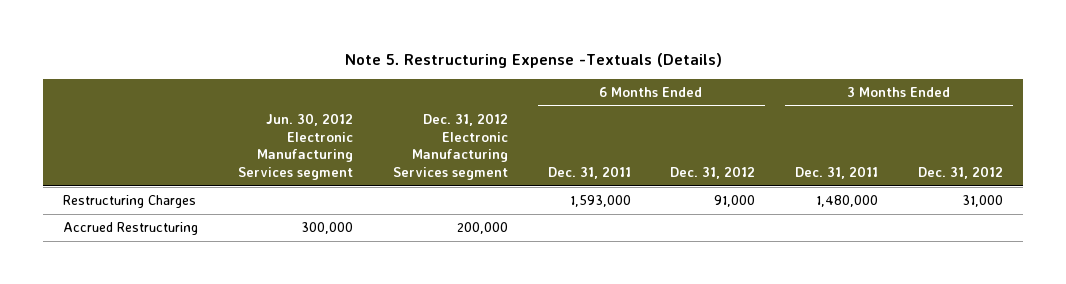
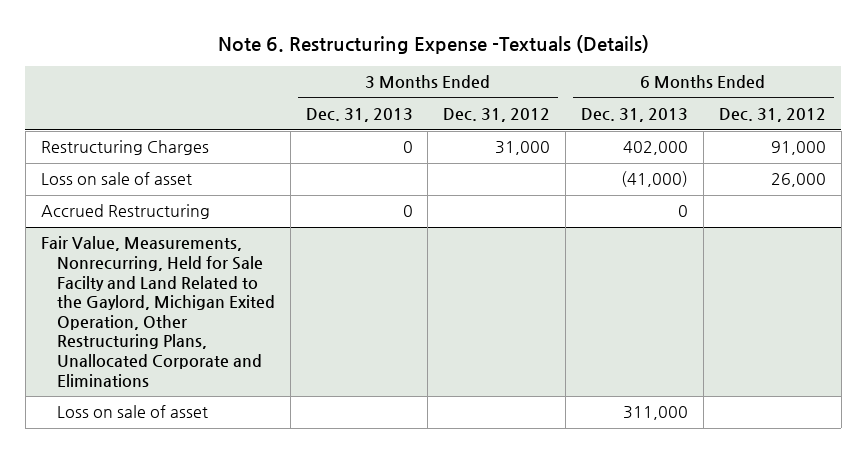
[345,53,723,69] Note 5. Restructuring Expense -Textuals (Details) -> [218,35,650,55] Note 6. Restructuring Expense -Textuals (Details)
[238,113,354,180] Jun. 30, 2012 Electronic Manufacturing Services segment -> none
[392,113,508,180] Dec. 31, 2012 Electronic Manufacturing Services segment -> none
[547,165,631,179] Dec. 31, 2011 -> none
[795,165,879,179] Dec. 31, 2011 -> none
none -> [305,108,413,123] Dec. 31, 2013
none -> [581,108,689,123] Dec. 31, 2013
none -> [40,172,192,186] Loss on sale of asset
none -> [40,236,275,387] Fair Value, Measurements, Nonrecurring, Held for Sale Facilty and Land Related to the Gaylord, Michigan Exited Operation, Other Restructuring Plans, Unallocated Corporate and Eliminations
none -> [56,405,208,419] Loss on sale of asset

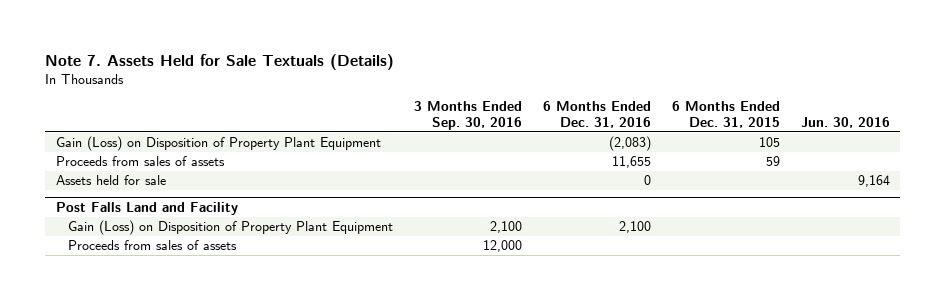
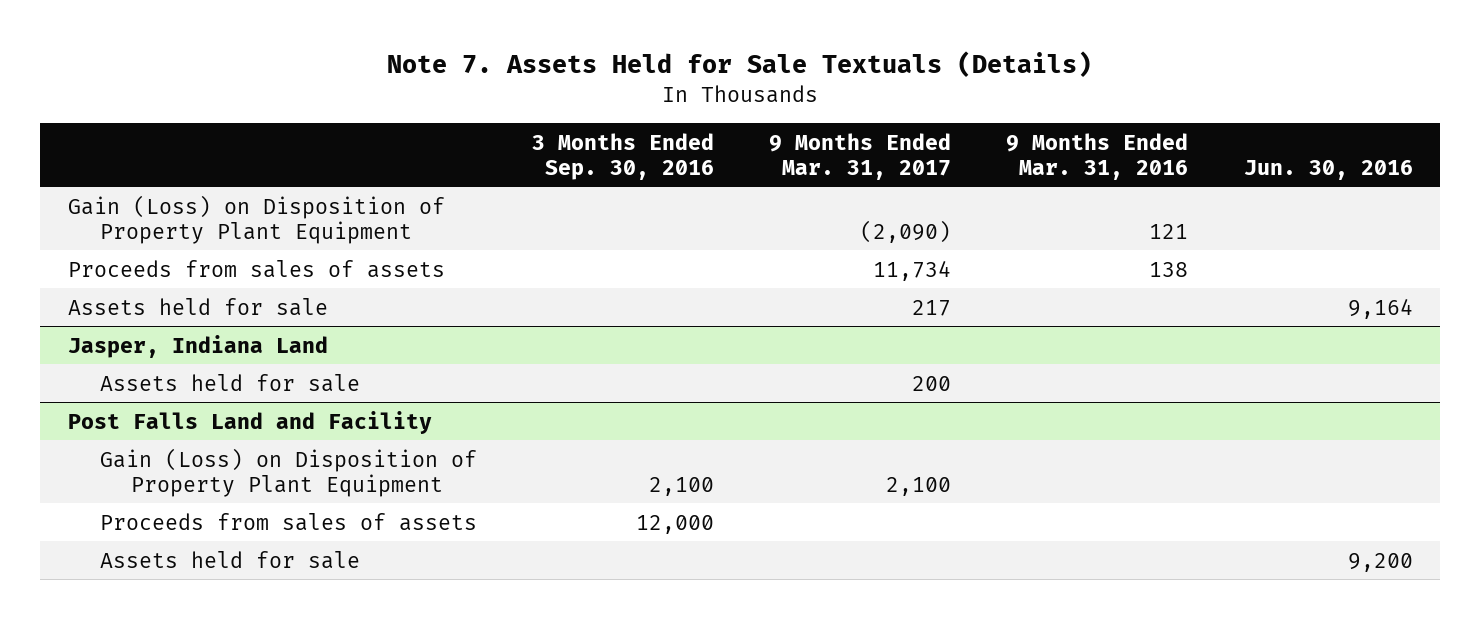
[542,101,651,129] 6 Months Ended Dec. 31, 2016 -> none
[671,101,780,129] 6 Months Ended Dec. 31, 2015 -> none
none -> [769,132,952,180] 9 Months Ended Mar. 31, 2017
none -> [1006,132,1189,180] 9 Months Ended Mar. 31, 2016
none -> [68,334,329,358] Jasper, Indiana Land
none -> [99,373,360,392] Assets held for sale
none -> [99,550,360,569] Assets held for sale

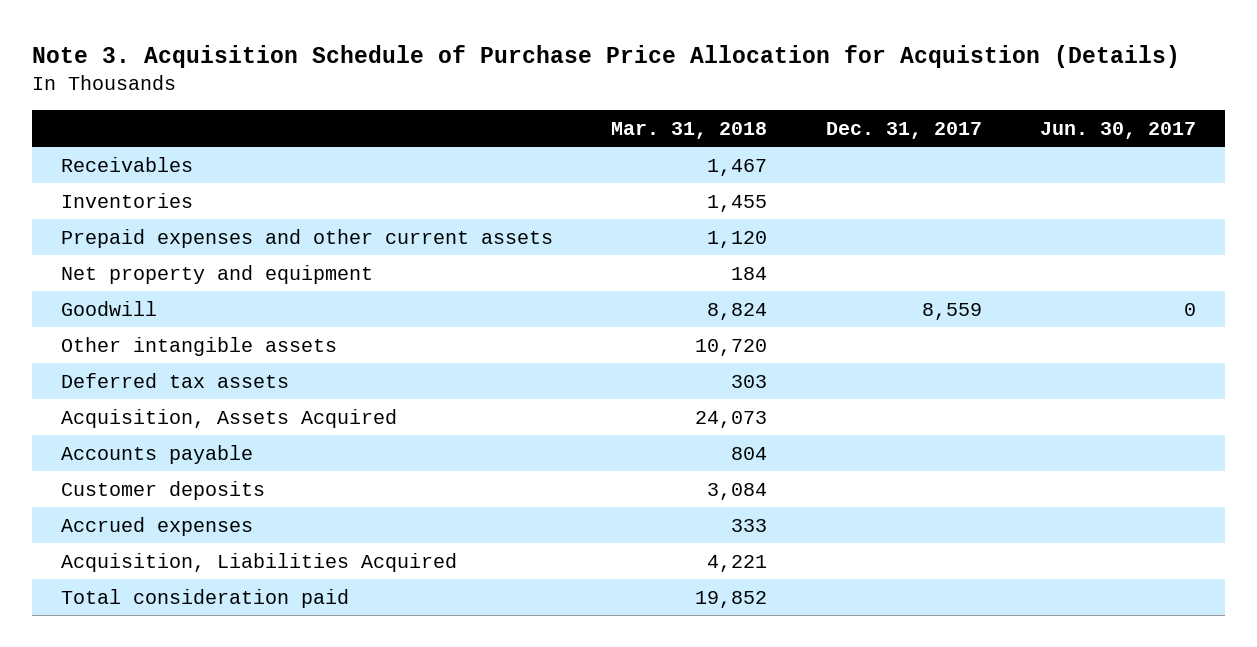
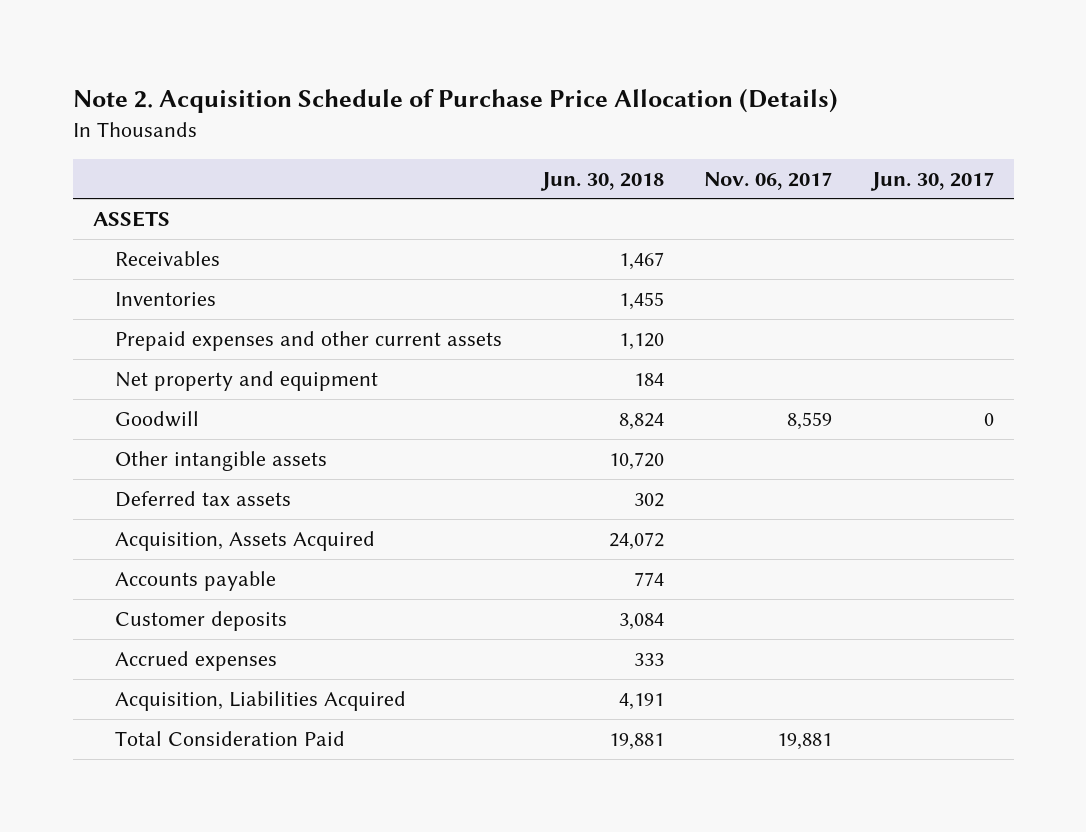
[31,45,1180,69] Note 3. Acquisition Schedule of Purchase Price Allocation for Acquistion (Details) -> [72,87,838,113] Note 2. Acquisition Schedule of Purchase Price Allocation (Details)
[611,121,768,139] Mar. 31, 2018 -> none
[825,121,982,139] Dec. 31, 2017 -> none
none -> [539,171,664,191] Jun. 30, 2018
none -> [703,171,832,190] Nov. 06, 2017
none -> [92,211,170,228] ASSETS
[61,588,350,608] Total consideration paid -> [114,731,345,747] Total Consideration Paid

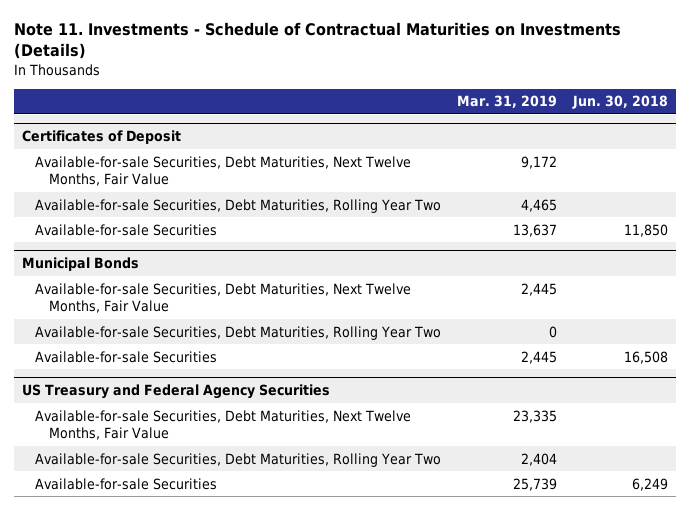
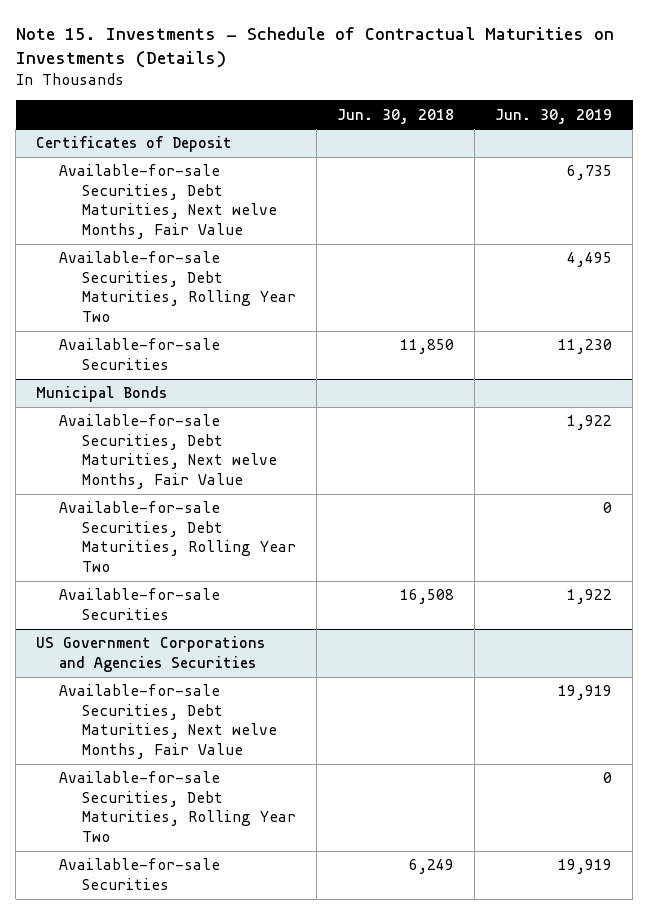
[13,22,621,60] Note 11. Investments - Schedule of Contractual Maturities on Investments (Details) -> [15,26,614,68] Note 15. Investments - Schedule of Contractual Maturities on Investments (Details)
[457,95,558,109] Mar. 31, 2019 -> none
none -> [495,108,613,124] Jun. 30, 2019
[35,155,412,187] Available-for-sale Securities, Debt Maturities, Next Twelve Months, Fair Value -> [59,164,277,239] Available-for-sale Securities, Debt Maturities, Next welve Months, Fair Value
[35,282,412,314] Available-for-sale Securities, Debt Maturities, Next Twelve Months, Fair Value -> [59,414,277,489] Available-for-sale Securities, Debt Maturities, Next welve Months, Fair Value
[21,384,330,400] US Treasury and Federal Agency Securities -> [36,636,266,672] US Government Corporations and Agencies Securities
[35,409,412,441] Available-for-sale Securities, Debt Maturities, Next Twelve Months, Fair Value -> [59,684,277,759] Available-for-sale Securities, Debt Maturities, Next welve Months, Fair Value

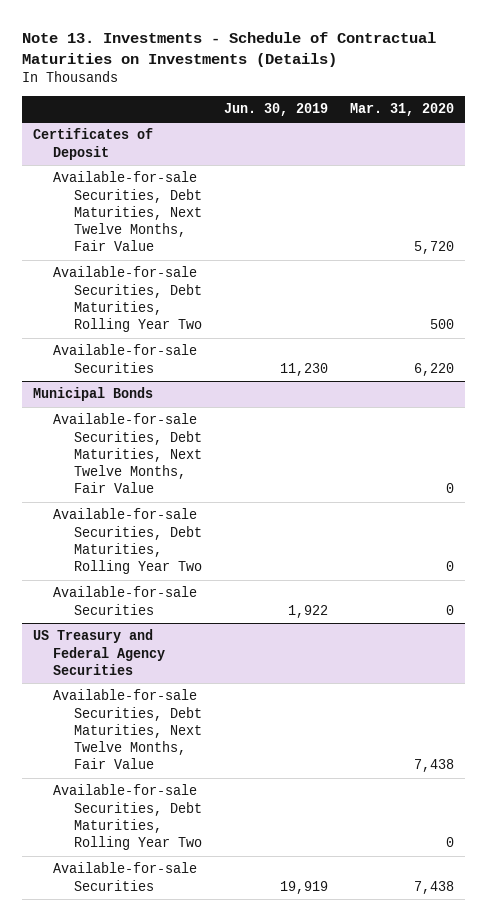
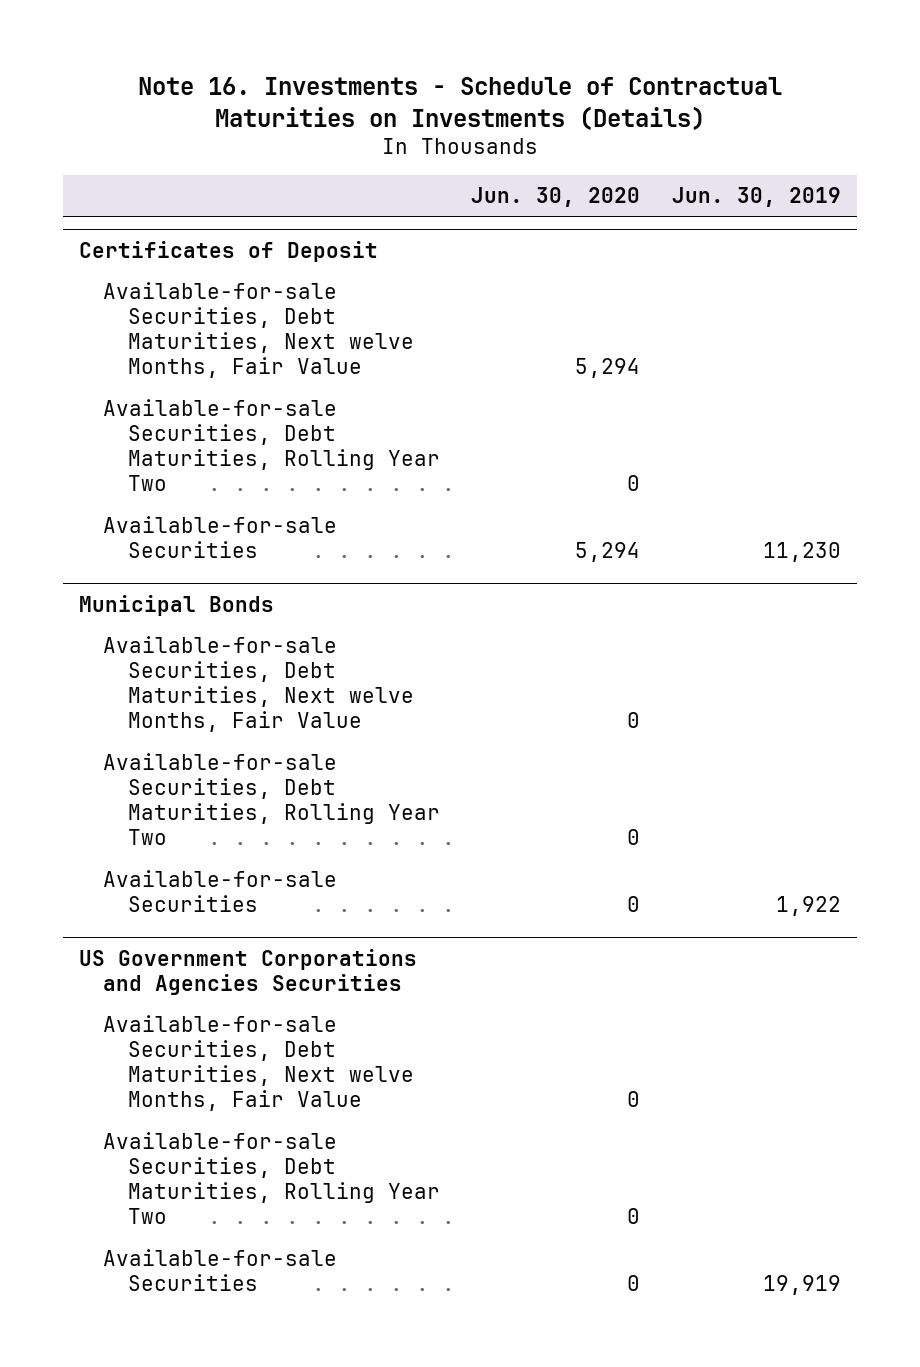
[21,31,436,67] Note 13. Investments - Schedule of Contractual Maturities on Investments (Details) -> [137,76,782,130] Note 16. Investments - Schedule of Contractual Maturities on Investments (Details)
[349,103,454,117] Mar. 31, 2020 -> none
none -> [471,187,641,208] Jun. 30, 2020
[53,171,203,252] Available-for-sale Securities, Debt Maturities, Next Twelve Months, Fair Value -> [103,282,414,379] Available-for-sale Securities, Debt Maturities, Next welve Months, Fair Value
[53,413,203,494] Available-for-sale Securities, Debt Maturities, Next Twelve Months, Fair Value -> [103,636,414,733] Available-for-sale Securities, Debt Maturities, Next welve Months, Fair Value
[32,629,166,675] US Treasury and Federal Agency Securities -> [78,948,417,995] US Government Corporations and Agencies Securities
[53,689,203,770] Available-for-sale Securities, Debt Maturities, Next Twelve Months, Fair Value -> [103,1015,414,1112] Available-for-sale Securities, Debt Maturities, Next welve Months, Fair Value

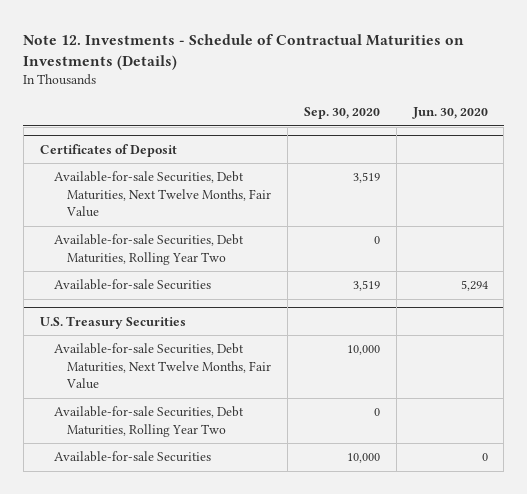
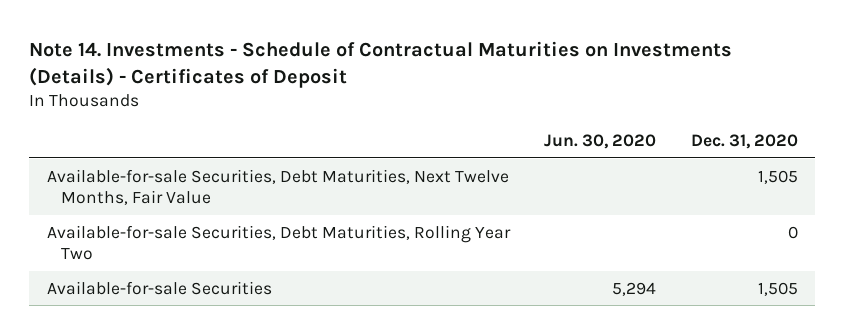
[23,33,465,70] Note 12. Investments - Schedule of Contractual Maturities on Investments (Details) -> [29,41,733,89] Note 14. Investments - Schedule of Contractual Maturities on Investments (Details) - Certificates of Deposit
[304,107,381,120] Sep. 30, 2020 -> none
none -> [690,134,798,150] Dec. 31, 2020
[39,143,177,157] Certificates of Deposit -> none
[39,315,186,329] U.S. Treasury Securities -> none
[53,343,272,390] Available-for-sale Securities, Debt Maturities, Next Twelve Months, Fair Value -> none
[53,406,244,437] Available-for-sale Securities, Debt Maturities, Rolling Year Two -> none
[53,451,211,463] Available-for-sale Securities -> none

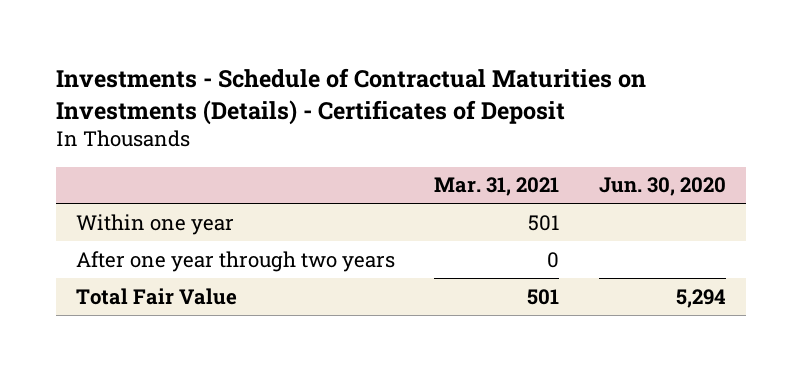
[29,41,733,89] Note 14. Investments - Schedule of Contractual Maturities on Investments (Details) - Certificates of Deposit -> [55,68,646,125] Investments - Schedule of Contractual Maturities on Investments (Details) - Certificates of Deposit
[690,134,798,150] Dec. 31, 2020 -> none
none -> [434,177,560,197] Mar. 31, 2021
[46,168,509,205] Available-for-sale Securities, Debt Maturities, Next Twelve Months, Fair Value -> [75,213,234,235] Within one year
[46,224,511,260] Available-for-sale Securities, Debt Maturities, Rolling Year Two -> [75,250,395,272] After one year through two years
[46,280,272,295] Available-for-sale Securities -> [75,287,237,305] Total Fair Value

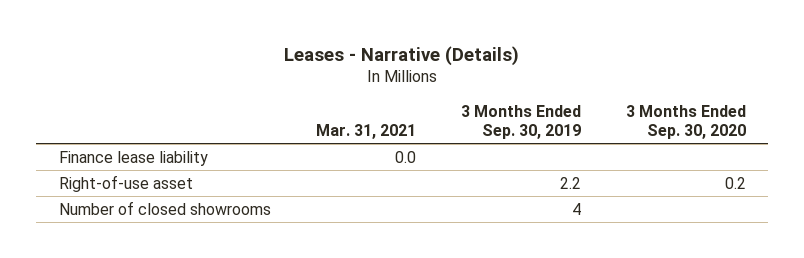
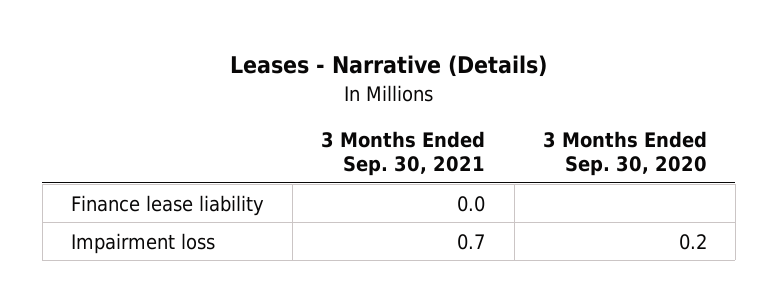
[315,124,416,140] Mar. 31, 2021 -> none
[460,104,581,140] 3 Months Ended Sep. 30, 2019 -> none
none -> [321,131,486,176] 3 Months Ended Sep. 30, 2021
[58,200,271,215] Number of closed showrooms -> none
[58,174,193,192] Right-of-use asset -> [71,232,216,254] Impairment loss

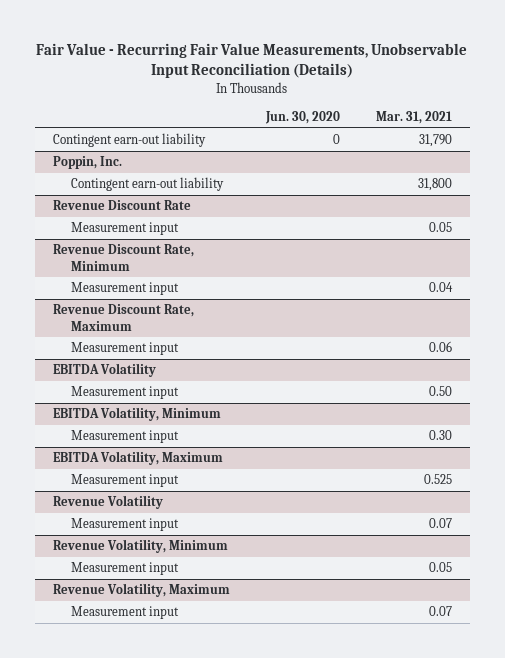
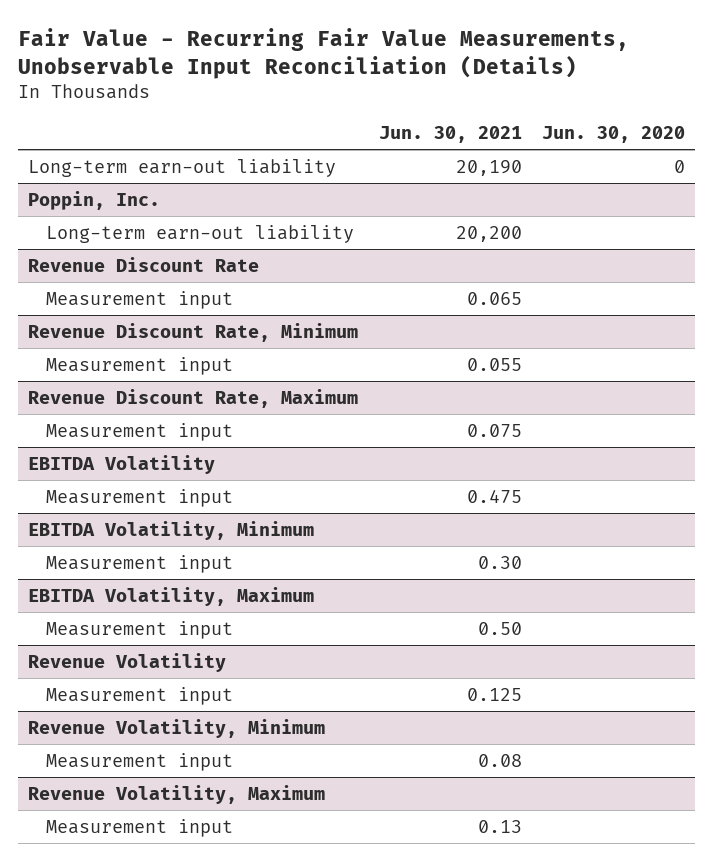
[375,110,452,124] Mar. 31, 2021 -> none
none -> [378,125,522,143] Jun. 30, 2021
[52,133,206,148] Contingent earn-out liability -> [28,158,337,177] Long-term earn-out liability
[71,177,225,192] Contingent earn-out liability -> [45,224,354,243] Long-term earn-out liability

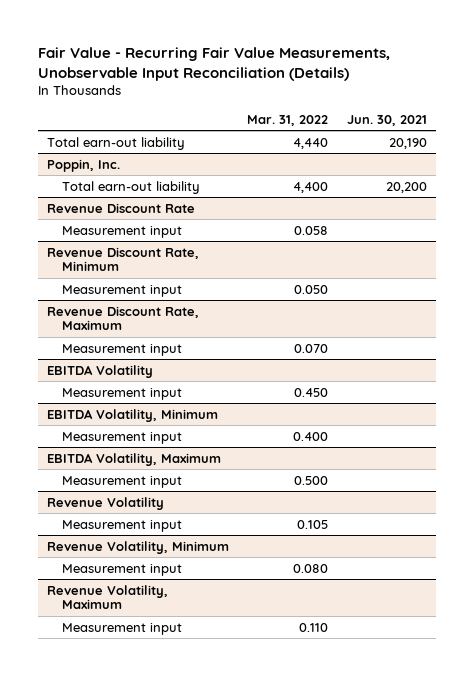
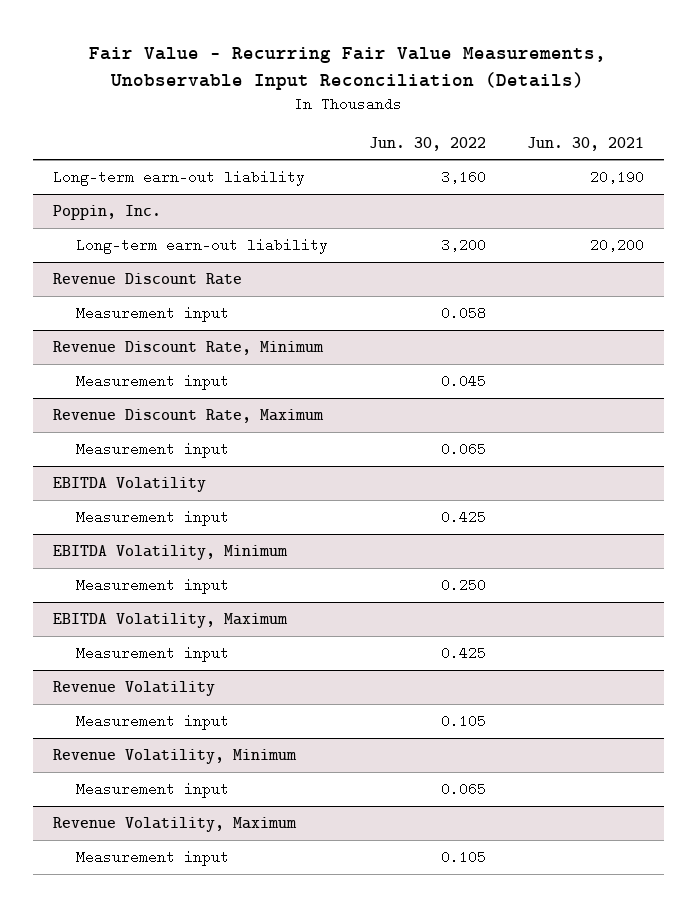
[247,114,329,126] Mar. 31, 2022 -> none
none -> [369,136,487,151] Jun. 30, 2022
[46,136,185,150] Total earn-out liability -> [53,169,306,186] Long-term earn-out liability
[62,180,201,194] Total earn-out liability -> [76,237,329,254] Long-term earn-out liability

